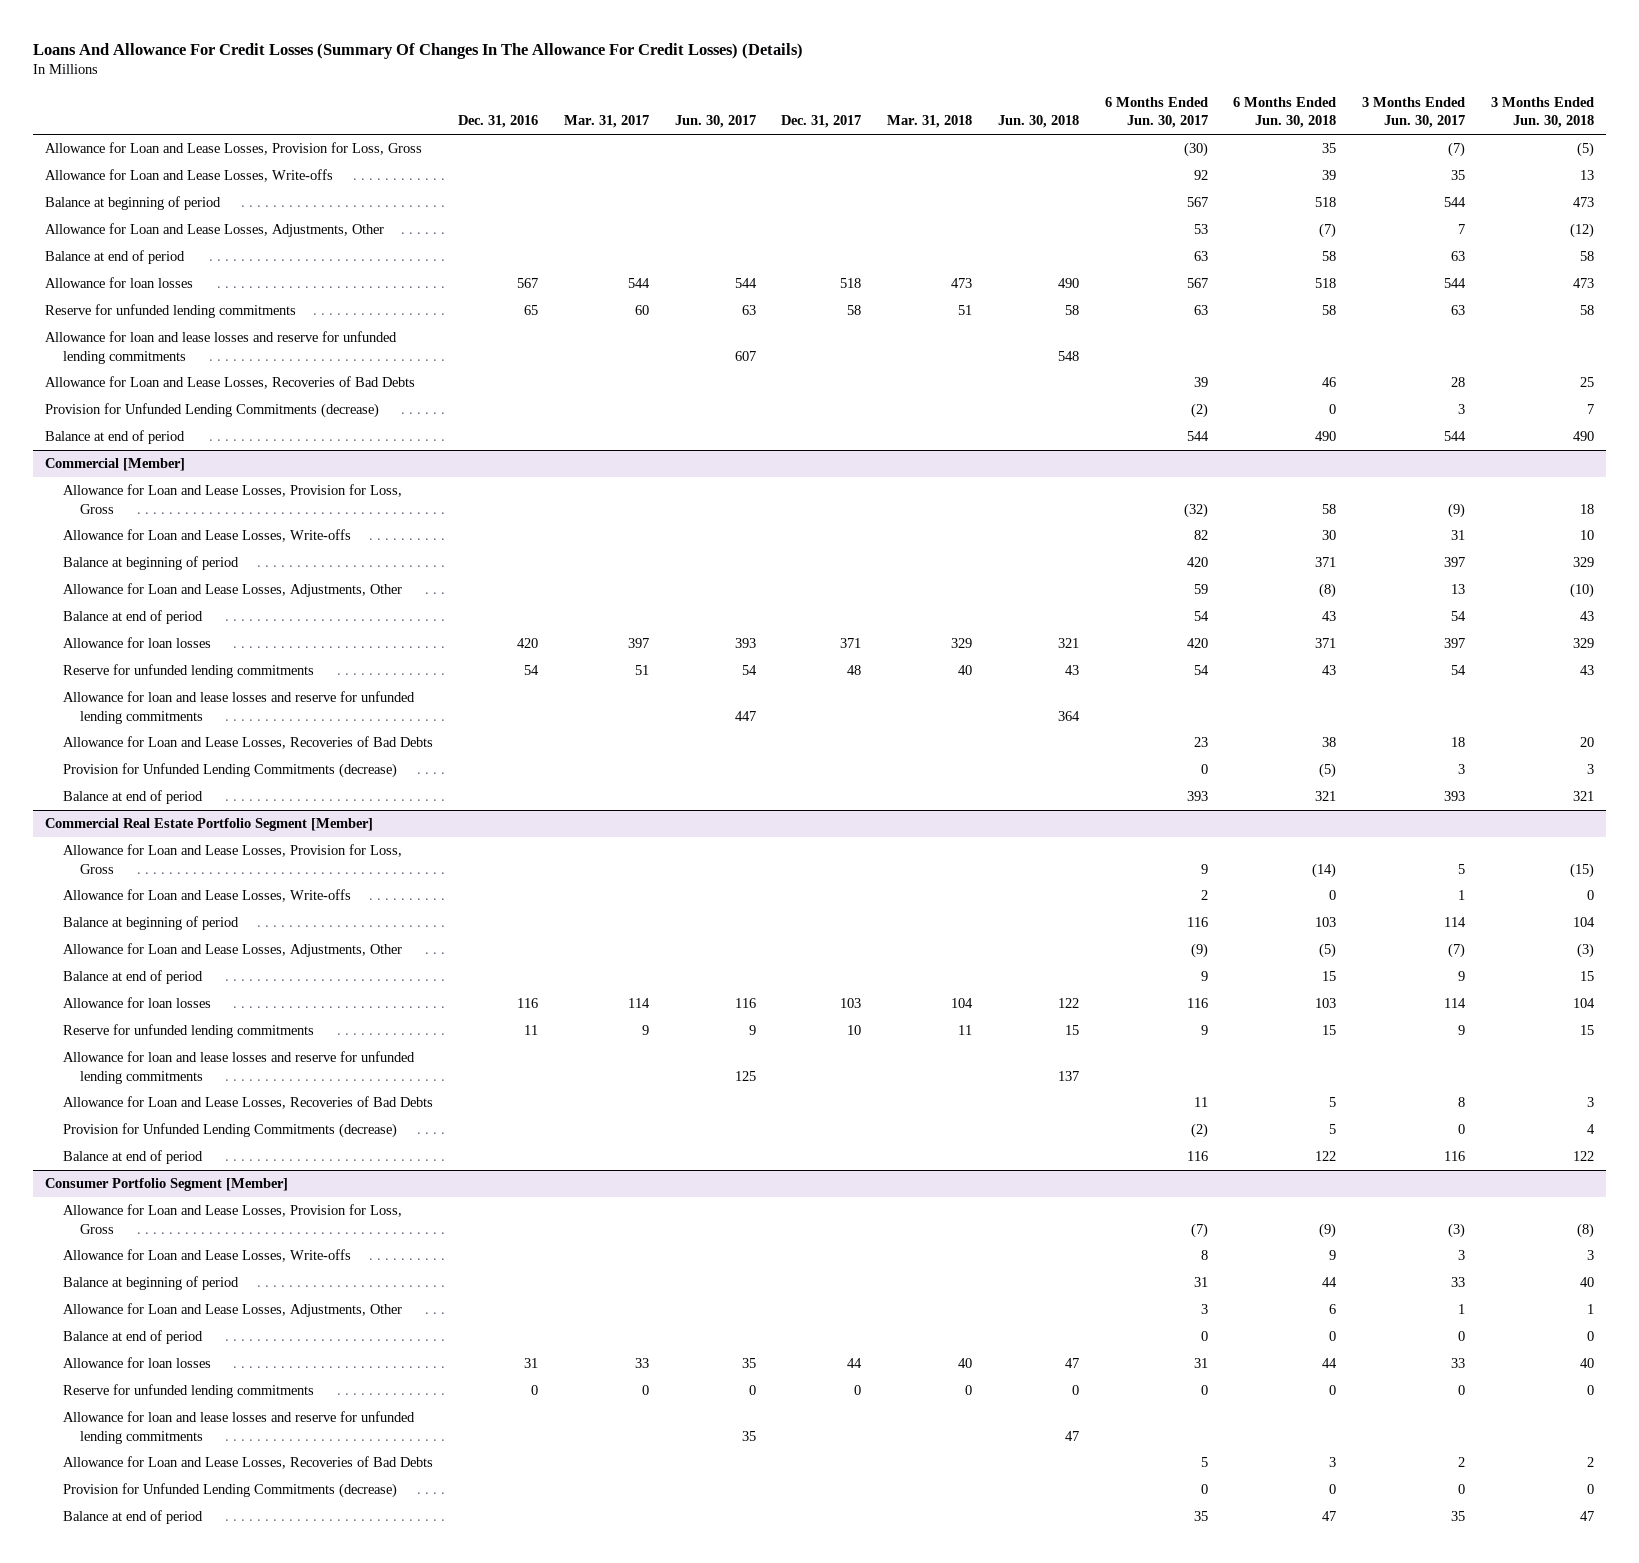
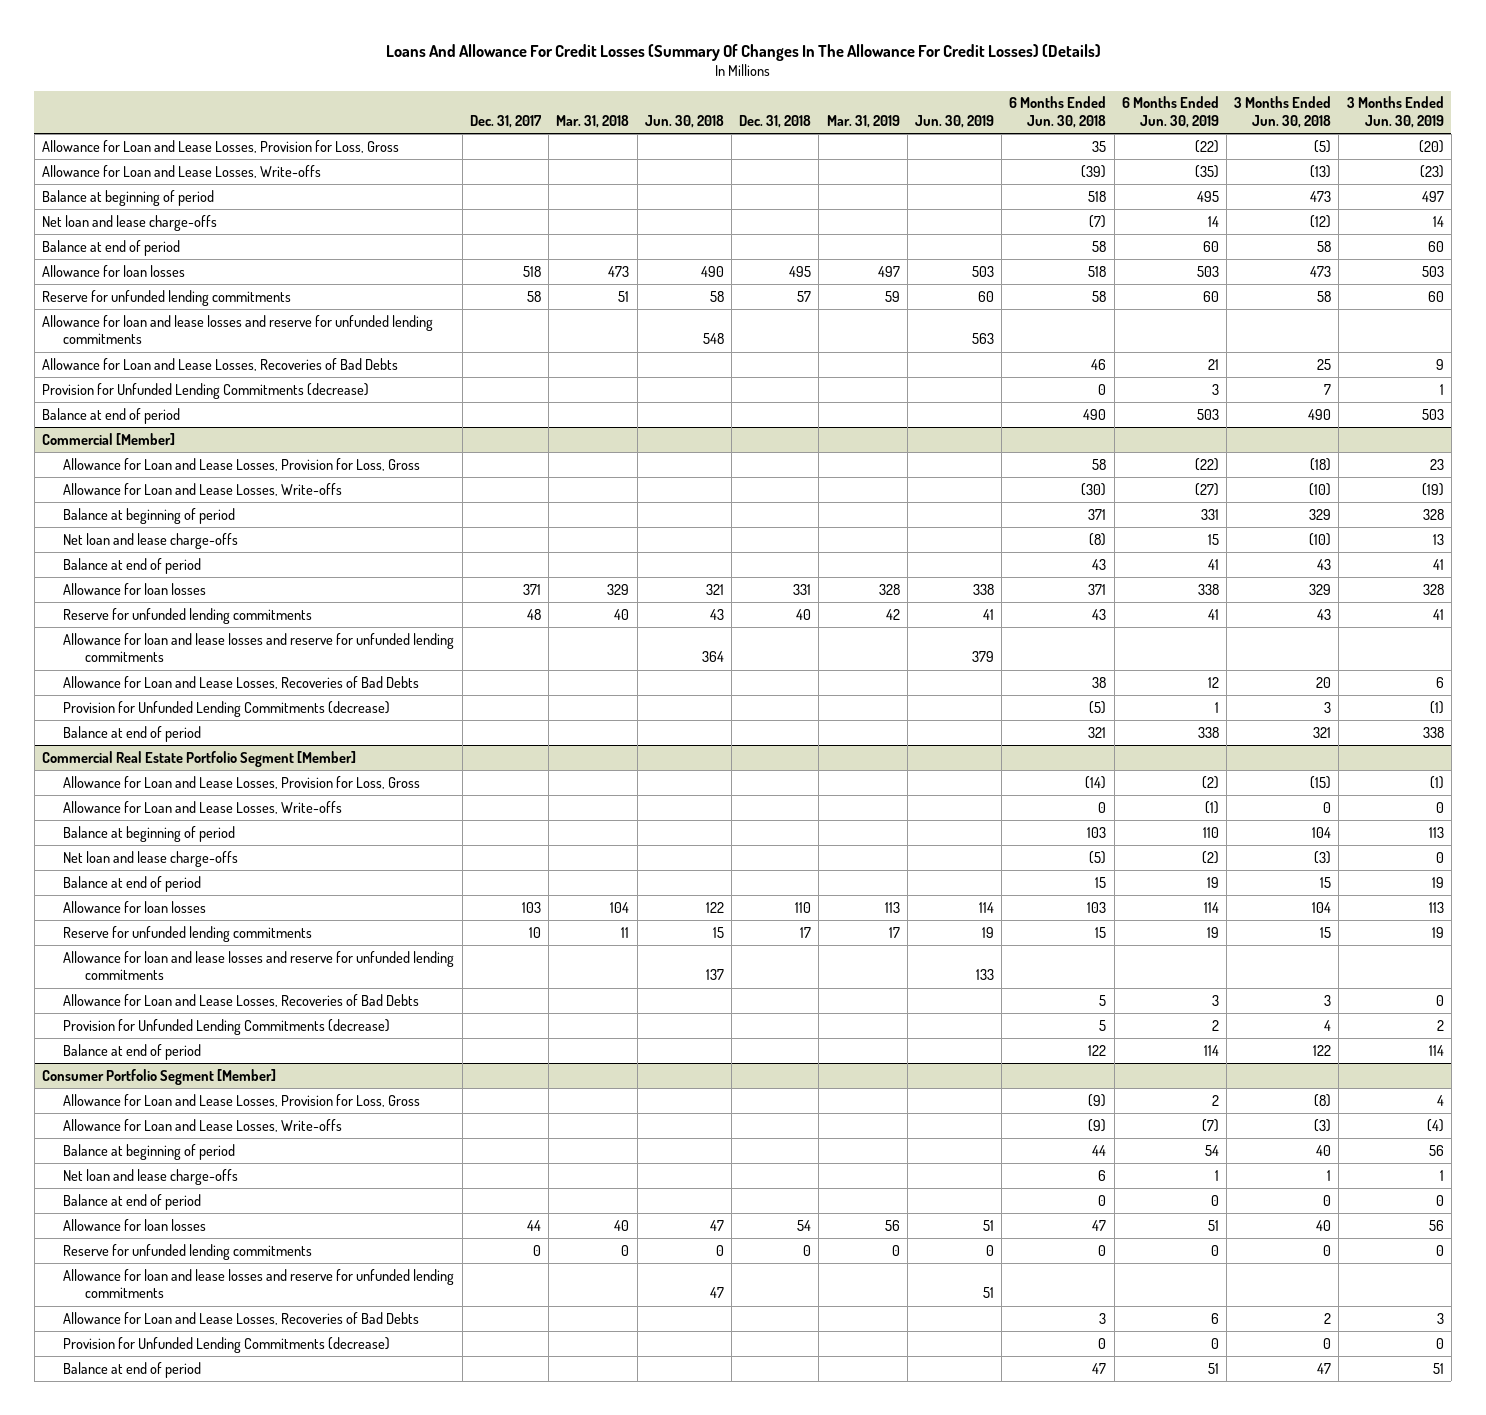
[458,115,539,129] Dec. 31, 2016 -> none
[564,115,650,129] Mar. 31, 2017 -> none
[674,115,756,129] Jun. 30, 2017 -> none
[1104,96,1208,129] 6 Months Ended Jun. 30, 2017 -> none
[1361,96,1465,129] 3 Months Ended Jun. 30, 2017 -> none
none -> [739,115,812,129] Dec. 31, 2018
none -> [826,115,900,129] Mar. 31, 2019
none -> [914,115,994,129] Jun. 30, 2019
none -> [1121,96,1219,129] 6 Months Ended Jun. 30, 2019
none -> [1346,96,1444,129] 3 Months Ended Jun. 30, 2019
[1322,170,1337,181] 39 -> [1081,164,1107,178] (39)
[1579,170,1594,181] 13 -> [1310,164,1332,178] (13)
[45,223,385,238] Allowance for Loan and Lease Losses, Adjustments, Other -> [42,214,218,231] Net loan and lease charge-offs
[1579,503,1594,514] 18 -> [1310,457,1332,471] (18)
[1322,530,1337,541] 30 -> [1081,482,1107,496] (30)
[1579,530,1594,541] 10 -> [1309,482,1332,496] (10)
[62,583,402,598] Allowance for Loan and Lease Losses, Adjustments, Other -> [63,532,239,549] Net loan and lease charge-offs
[62,943,402,958] Allowance for Loan and Lease Losses, Adjustments, Other -> [63,850,239,867] Net loan and lease charge-offs
[1329,1250,1337,1261] 9 -> [1088,1118,1107,1132] (9)
[1586,1250,1594,1261] 3 -> [1314,1118,1332,1132] (3)
[62,1303,402,1318] Allowance for Loan and Lease Losses, Adjustments, Other -> [63,1168,239,1185] Net loan and lease charge-offs
[1322,1358,1338,1369] 44 -> [1092,1219,1107,1231] 47

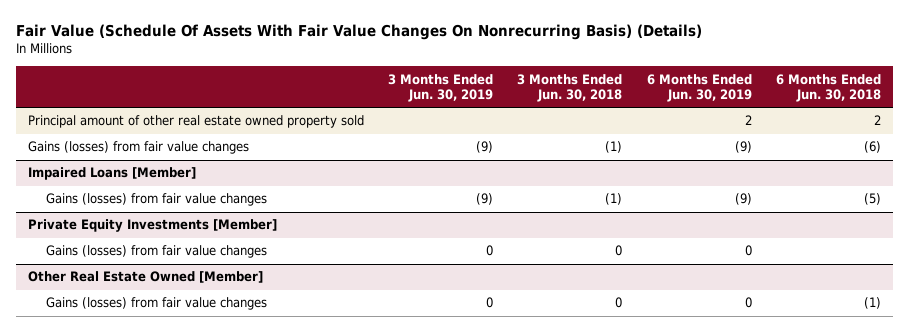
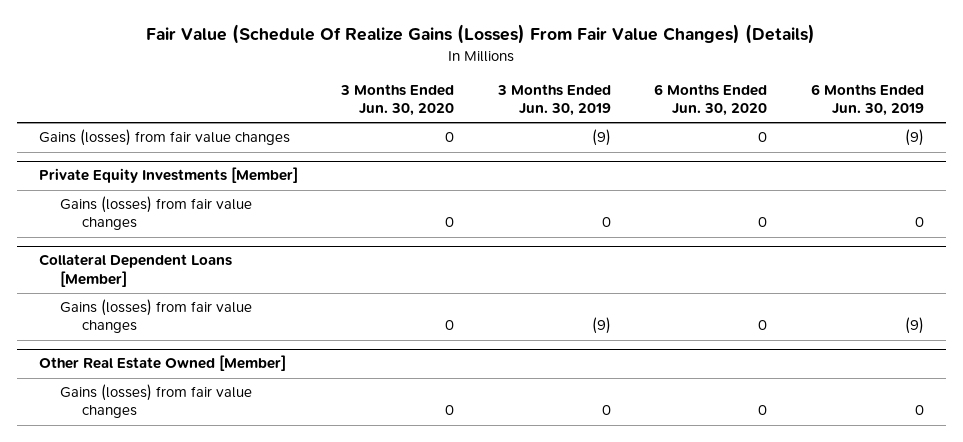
[15,23,702,40] Fair Value (Schedule Of Assets With Fair Value Changes On Nonrecurring Basis) (Details) -> [146,24,816,45] Fair Value (Schedule Of Realize Gains (Losses) From Fair Value Changes) (Details)
[517,73,623,103] 3 Months Ended Jun. 30, 2018 -> none
[775,73,881,103] 6 Months Ended Jun. 30, 2018 -> none
none -> [340,84,455,117] 3 Months Ended Jun. 30, 2020
none -> [654,84,768,117] 6 Months Ended Jun. 30, 2020
[27,115,364,129] Principal amount of other real estate owned property sold -> none
[27,167,196,181] Impaired Loans [Member] -> none
[45,193,267,207] Gains (losses) from fair value changes -> none
none -> [38,254,232,287] Collateral Dependent Loans [Member]
none -> [60,299,253,334] Gains (losses) from fair value changes

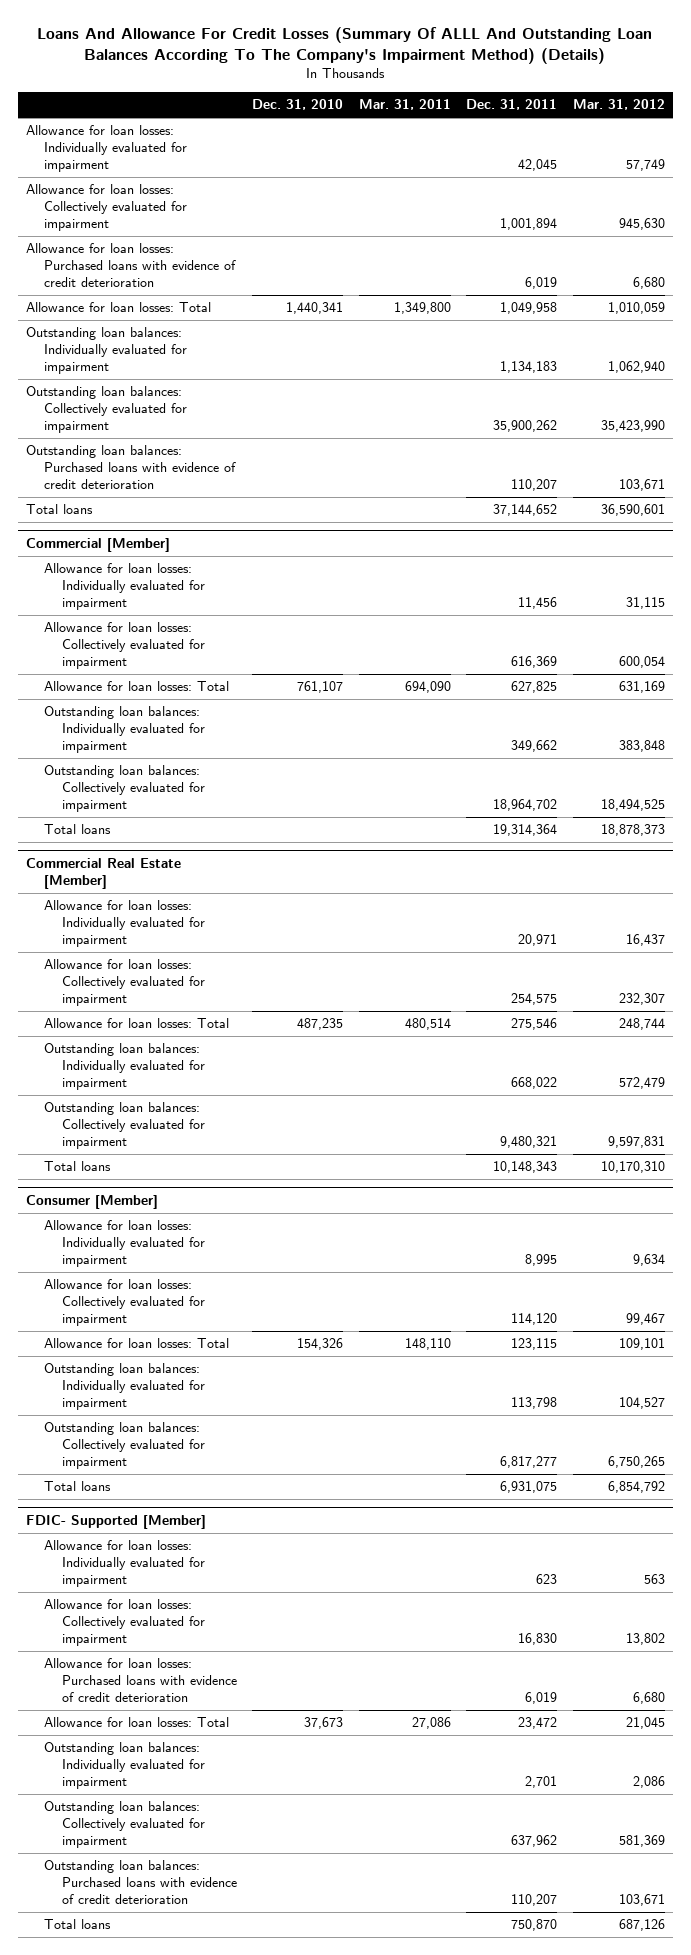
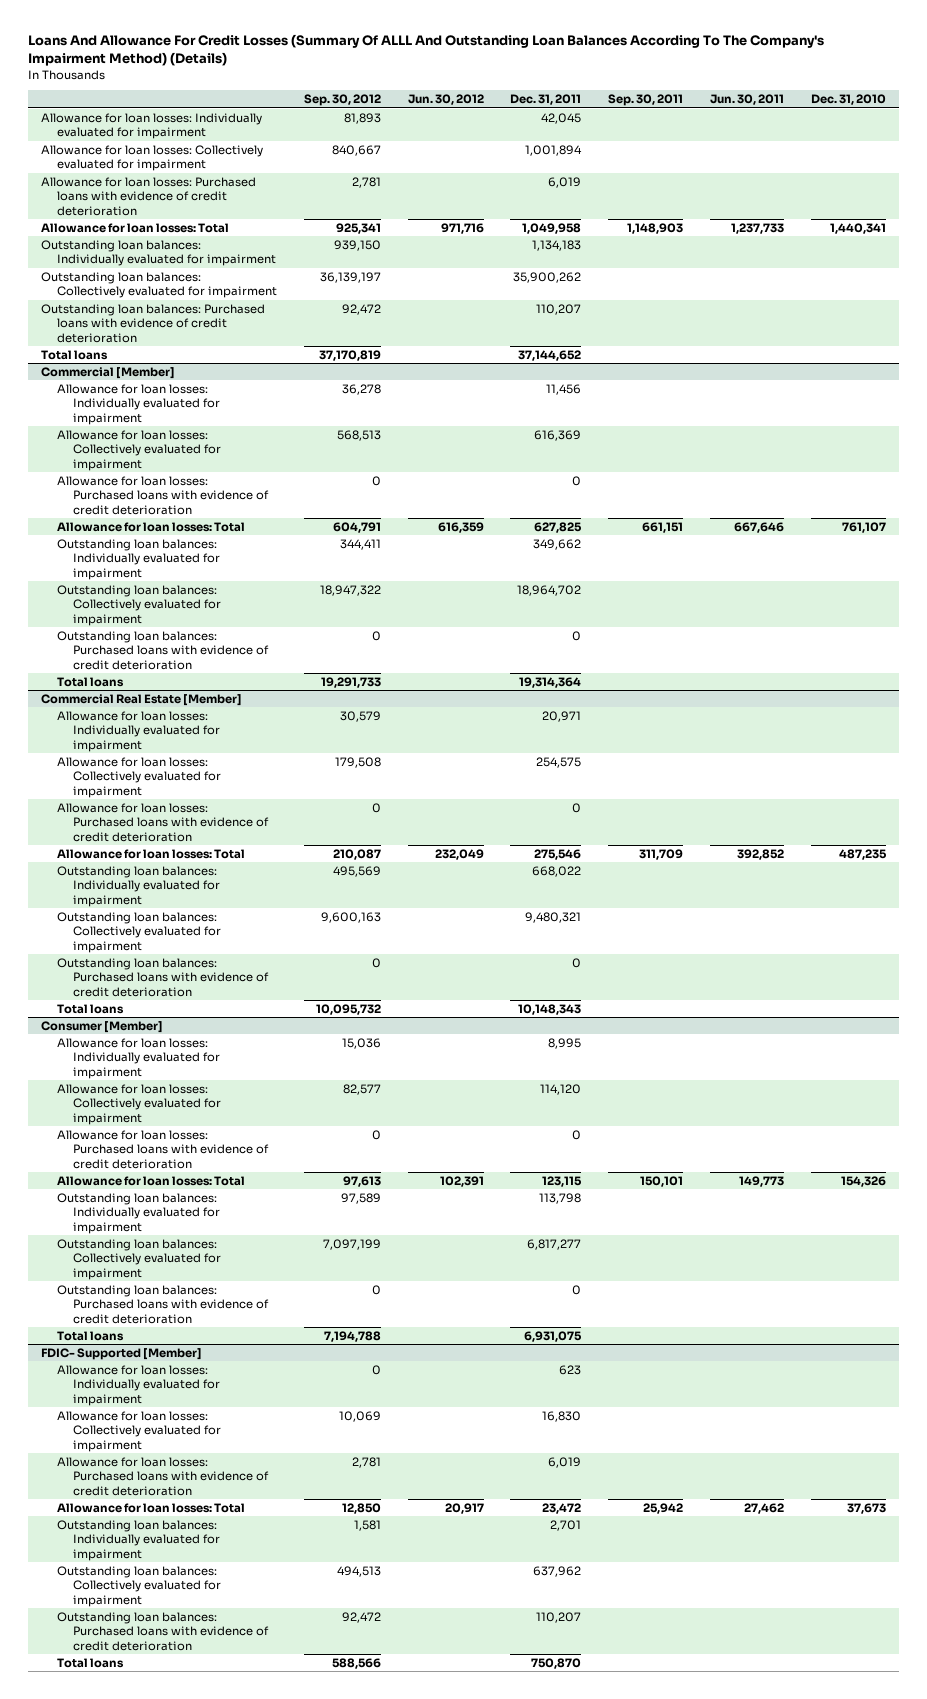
[358,99,451,111] Mar. 31, 2011 -> none
[573,99,666,111] Mar. 31, 2012 -> none
none -> [303,94,381,107] Sep. 30, 2012
none -> [407,94,484,106] Jun. 30, 2012
none -> [608,94,684,107] Sep. 30, 2011
none -> [709,94,784,106] Jun. 30, 2011
none -> [57,475,270,515] Allowance for loan losses: Purchased loans with evidence of credit deterioration
none -> [57,630,270,670] Outstanding loan balances: Purchased loans with evidence of credit deterioration
none -> [57,802,270,842] Allowance for loan losses: Purchased loans with evidence of credit deterioration
none -> [57,957,270,997] Outstanding loan balances: Purchased loans with evidence of credit deterioration
none -> [57,1129,270,1169] Allowance for loan losses: Purchased loans with evidence of credit deterioration
none -> [57,1284,270,1324] Outstanding loan balances: Purchased loans with evidence of credit deterioration

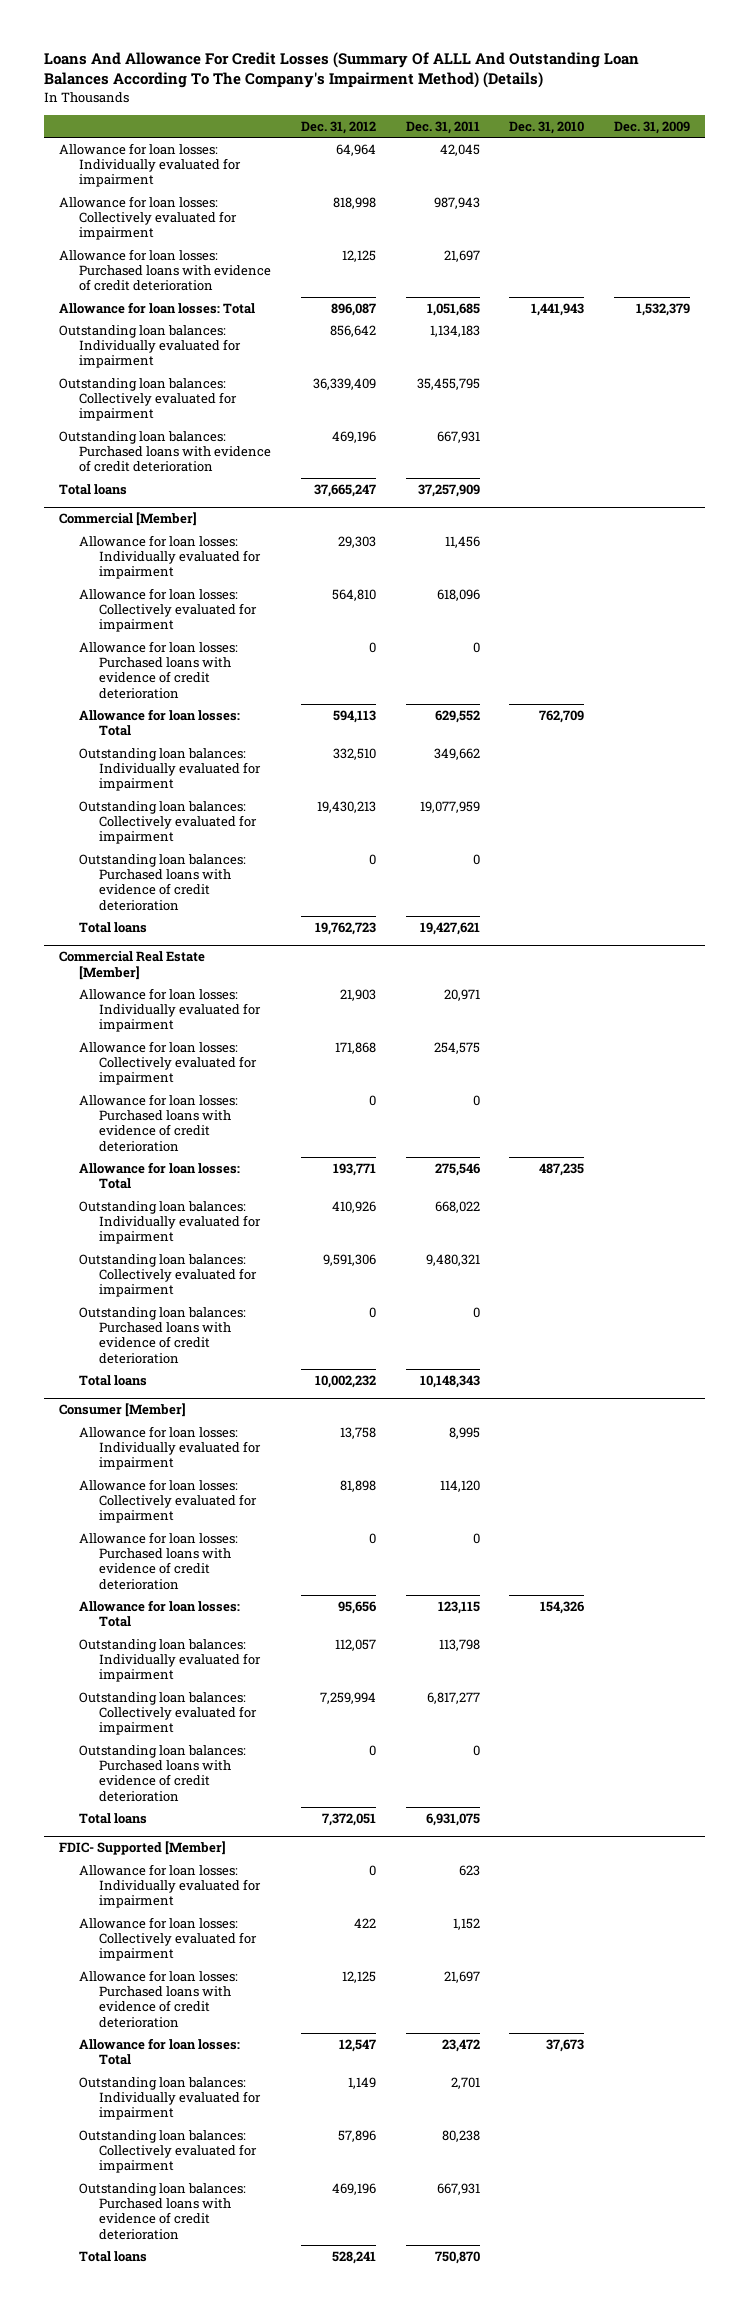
[303,94,381,107] Sep. 30, 2012 -> none
[407,94,484,106] Jun. 30, 2012 -> none
[608,94,684,107] Sep. 30, 2011 -> none
[709,94,784,106] Jun. 30, 2011 -> none
none -> [300,120,376,134] Dec. 31, 2012
none -> [614,120,691,134] Dec. 31, 2009
[525,144,583,156] 1,001,894 -> [433,196,480,209] 987,943
[548,176,582,188] 6,019 -> [443,249,480,262] 21,697
[522,222,582,234] 1,049,958 -> [426,302,480,316] 1,051,685
[829,222,886,234] 1,440,341 -> [531,302,585,316] 1,441,943
[513,271,582,283] 35,900,262 -> [416,377,480,390] 35,455,795
[536,303,582,315] 110,207 -> [436,430,480,443] 667,931
[518,349,582,361] 37,144,652 -> [417,483,480,497] 37,257,909
[534,429,582,441] 616,369 -> [436,588,480,601] 618,096
[534,521,583,533] 627,825 -> [434,709,480,723] 629,552
[841,521,886,533] 761,107 -> [539,709,585,723] 762,709
[517,584,582,596] 18,964,702 -> [419,800,480,813] 19,077,959
[519,676,582,688] 19,314,364 -> [419,921,480,935] 19,427,621
[542,1410,582,1422] 16,830 -> [452,1917,480,1930] 1,152
[548,1456,582,1468] 6,019 -> [443,1970,480,1983] 21,697
[533,1565,582,1577] 637,962 -> [441,2129,480,2142] 80,238
[536,1611,582,1623] 110,207 -> [436,2182,480,2195] 667,931

